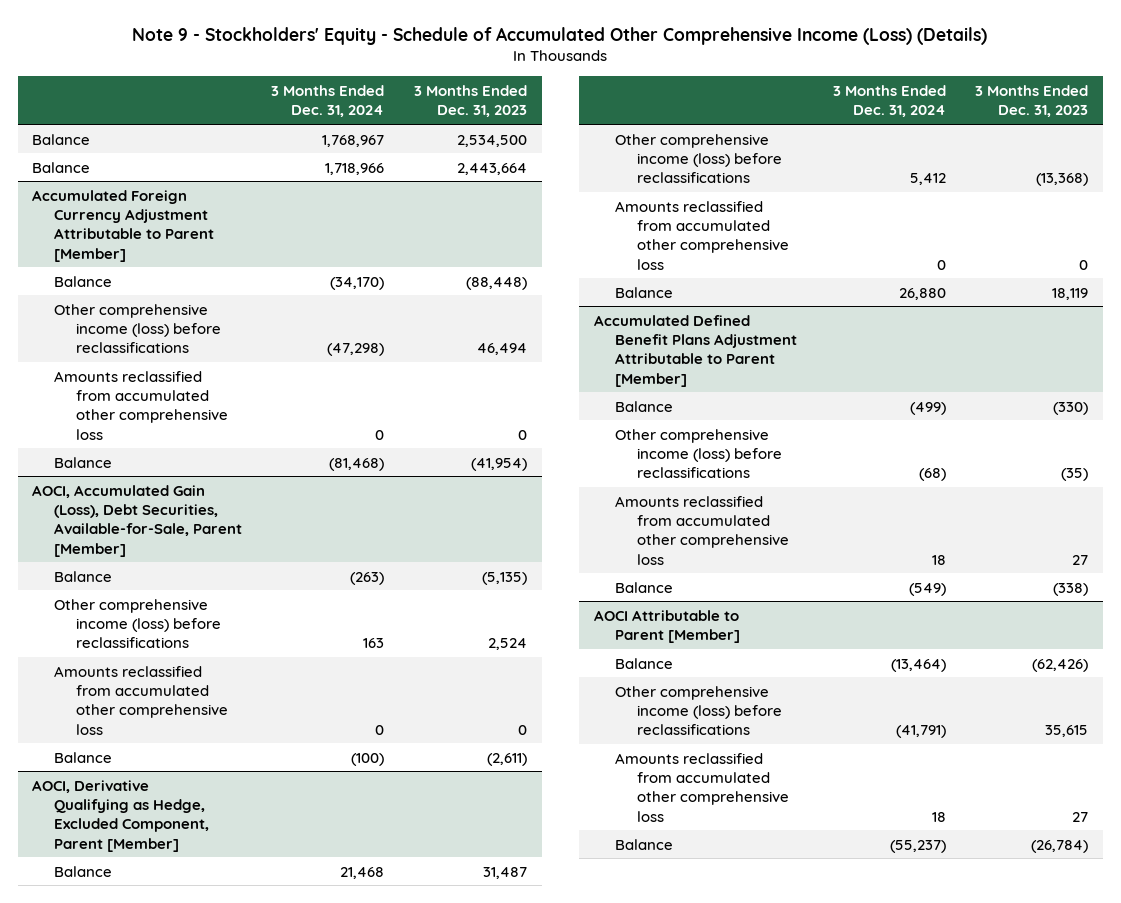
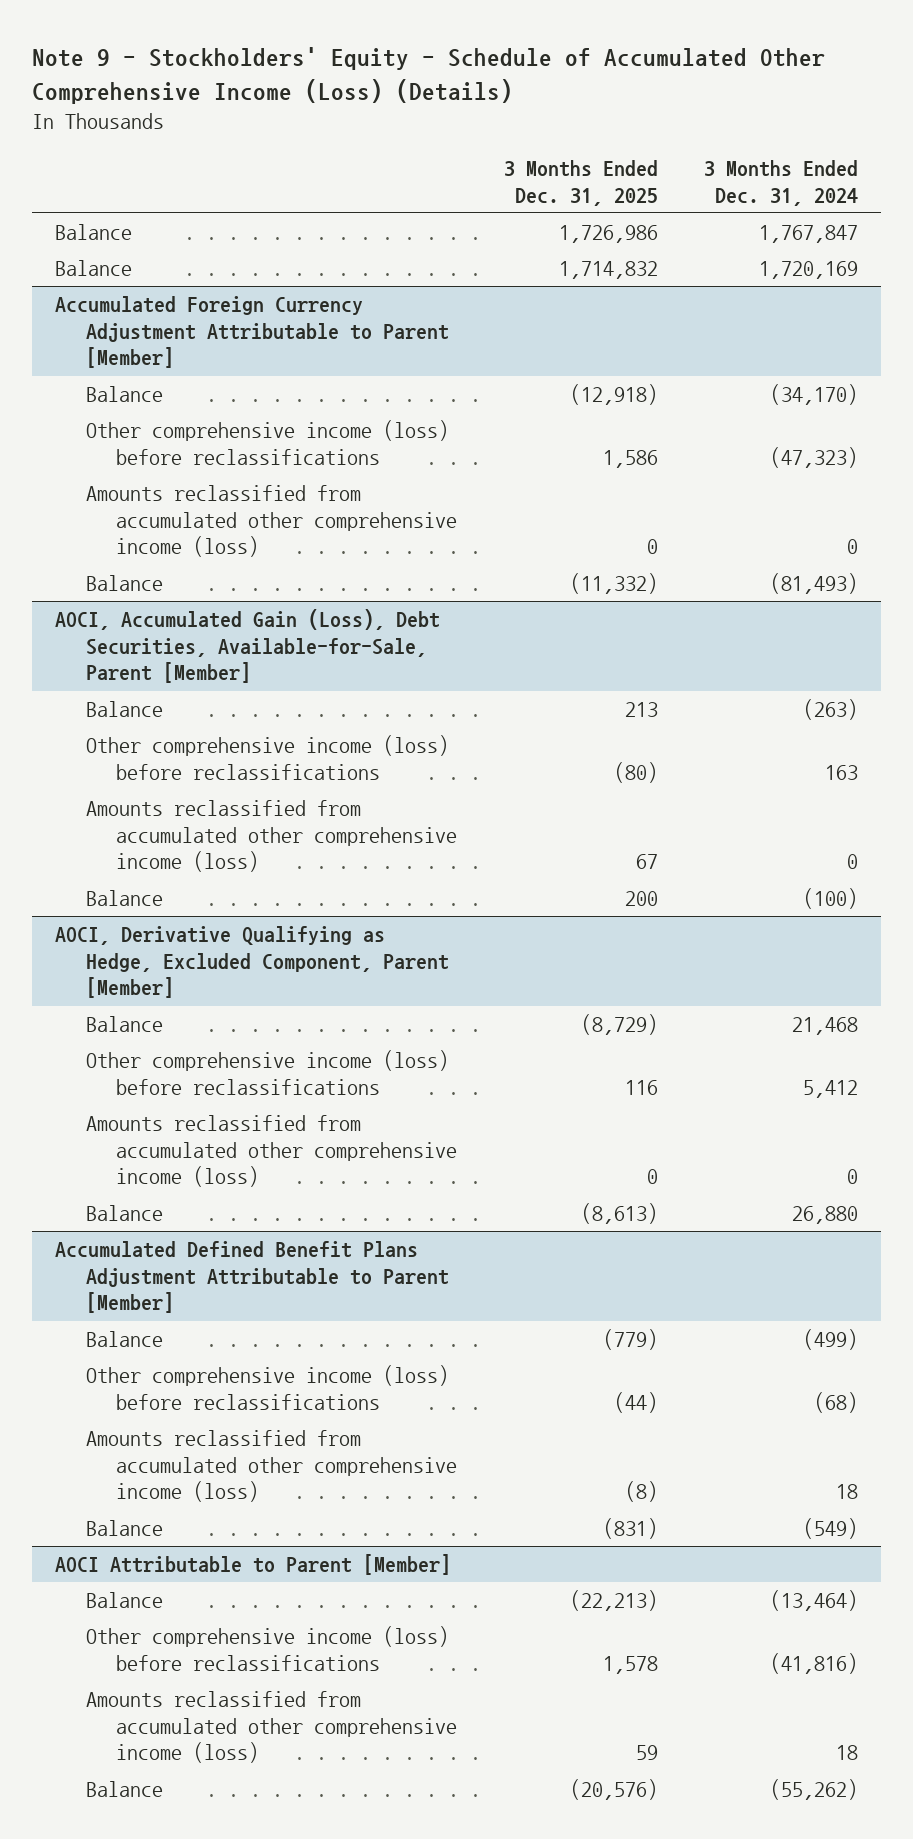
[413,84,527,118] 3 Months Ended Dec. 31, 2023 -> none
none -> [503,159,658,206] 3 Months Ended Dec. 31, 2025
[322,134,385,147] 1,768,967 -> [759,224,859,243] 1,767,847
[325,162,385,175] 1,718,966 -> [759,260,859,279] 1,720,169
[327,343,385,357] (47,298) -> [770,446,859,468] (47,323)
[54,370,228,440] Amounts reclassified from accumulated other comprehensive loss -> [85,484,458,558] Amounts reclassified from accumulated other comprehensive income (loss)
[329,457,385,471] (81,468) -> [770,572,859,594] (81,493)
[54,665,228,735] Amounts reclassified from accumulated other comprehensive loss -> [85,799,458,873] Amounts reclassified from accumulated other comprehensive income (loss)
[615,200,789,270] Amounts reclassified from accumulated other comprehensive loss -> [85,1114,458,1188] Amounts reclassified from accumulated other comprehensive income (loss)
[615,495,789,565] Amounts reclassified from accumulated other comprehensive loss -> [85,1429,458,1503] Amounts reclassified from accumulated other comprehensive income (loss)
[895,725,946,739] (41,791) -> [770,1652,859,1674] (41,816)
[615,752,789,822] Amounts reclassified from accumulated other comprehensive loss -> [85,1690,458,1764] Amounts reclassified from accumulated other comprehensive income (loss)
[889,839,946,853] (55,237) -> [770,1778,859,1800] (55,262)

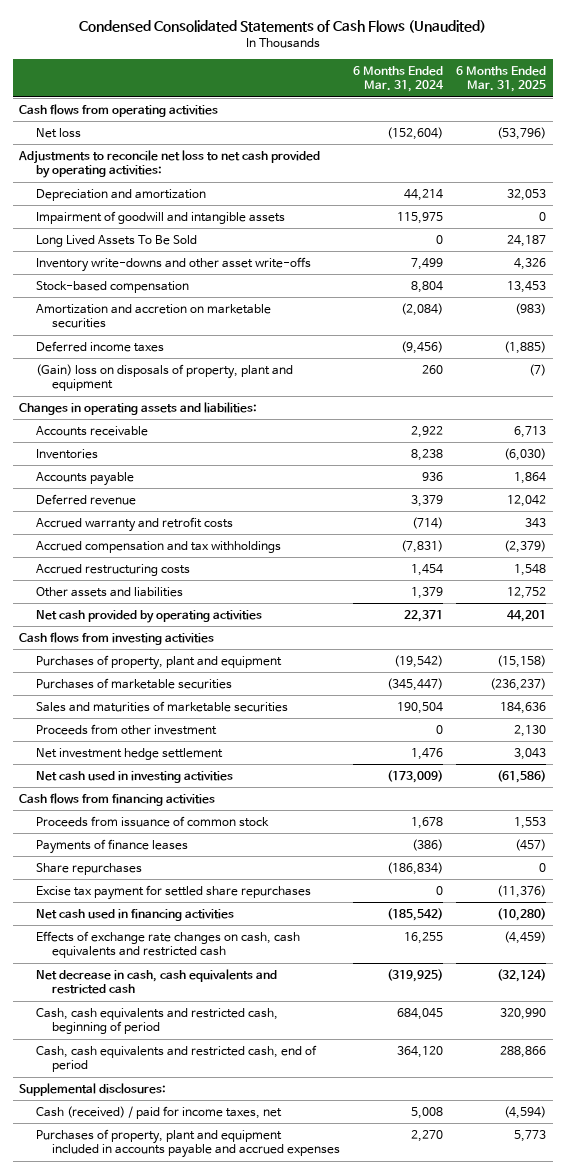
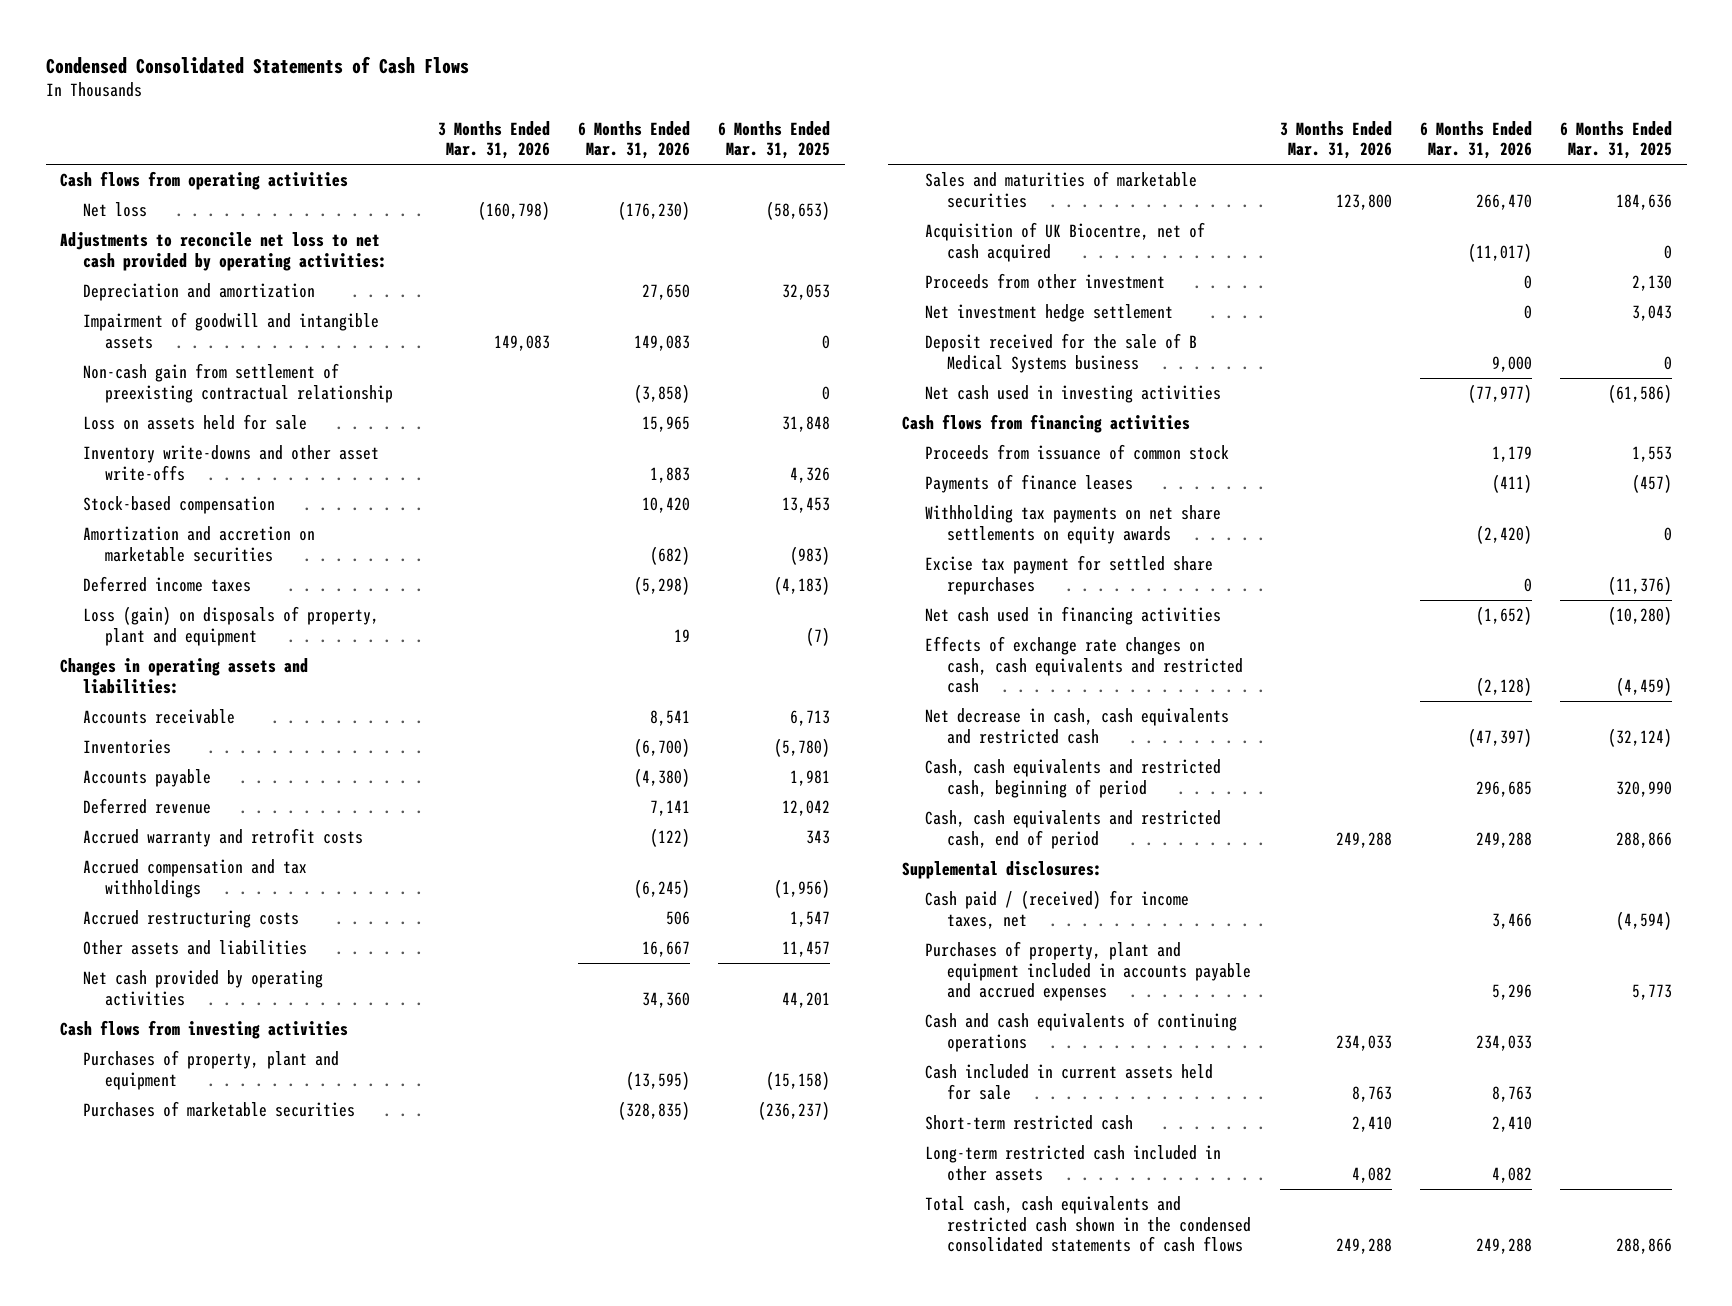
[78,20,486,34] Condensed Consolidated Statements of Cash Flows (Unaudited) -> [45,55,469,74] Condensed Consolidated Statements of Cash Flows
[353,65,445,93] 6 Months Ended Mar. 31, 2024 -> none
none -> [437,120,550,160] 3 Months Ended Mar. 31, 2026
none -> [577,120,690,160] 6 Months Ended Mar. 31, 2026
[497,126,547,140] (53,796) -> [766,201,831,221] (58,653)
[35,234,197,247] Long Lived Assets To Be Sold -> none
none -> [82,363,394,403] Non-cash gain from settlement of preexisting contractual relationship
none -> [82,414,307,431] Loss on assets held for sale
[504,340,547,354] (1,885) -> [774,576,831,596] (4,183)
[35,363,293,392] (Gain) loss on disposals of property, plant and equipment -> [82,606,379,646] Loss (gain) on disposals of property, plant and equipment
[504,447,547,461] (6,030) -> [774,738,831,758] (5,780)
[514,471,547,484] 1,864 -> [790,770,831,787] 1,981
[504,539,547,553] (2,379) -> [774,878,831,898] (1,956)
[514,563,547,576] 1,548 -> [790,911,831,928] 1,547
[507,586,547,599] 12,752 -> [782,941,831,958] 11,457
none -> [924,222,1205,262] Acquisition of UK Biocentre, net of cash acquired
none -> [924,333,1197,373] Deposit received for the sale of B Medical Systems business
[35,862,142,875] Share repurchases -> none
none -> [924,505,1221,544] Withholding tax payments on net share settlements on equity awards
[35,1105,282,1119] Cash (received) / paid for income taxes, net -> [924,890,1189,929] Cash paid / (received) for income taxes, net
none -> [924,1012,1237,1052] Cash and cash equivalents of continuing operations
none -> [924,1064,1213,1100] Cash included in current assets held for sale
none -> [924,1115,1133,1131] Short-term restricted cash
none -> [924,1145,1221,1181] Long-term restricted cash included in other assets
none -> [924,1196,1252,1253] Total cash, cash equivalents and restricted cash shown in the condensed consolidated statements of cash flows

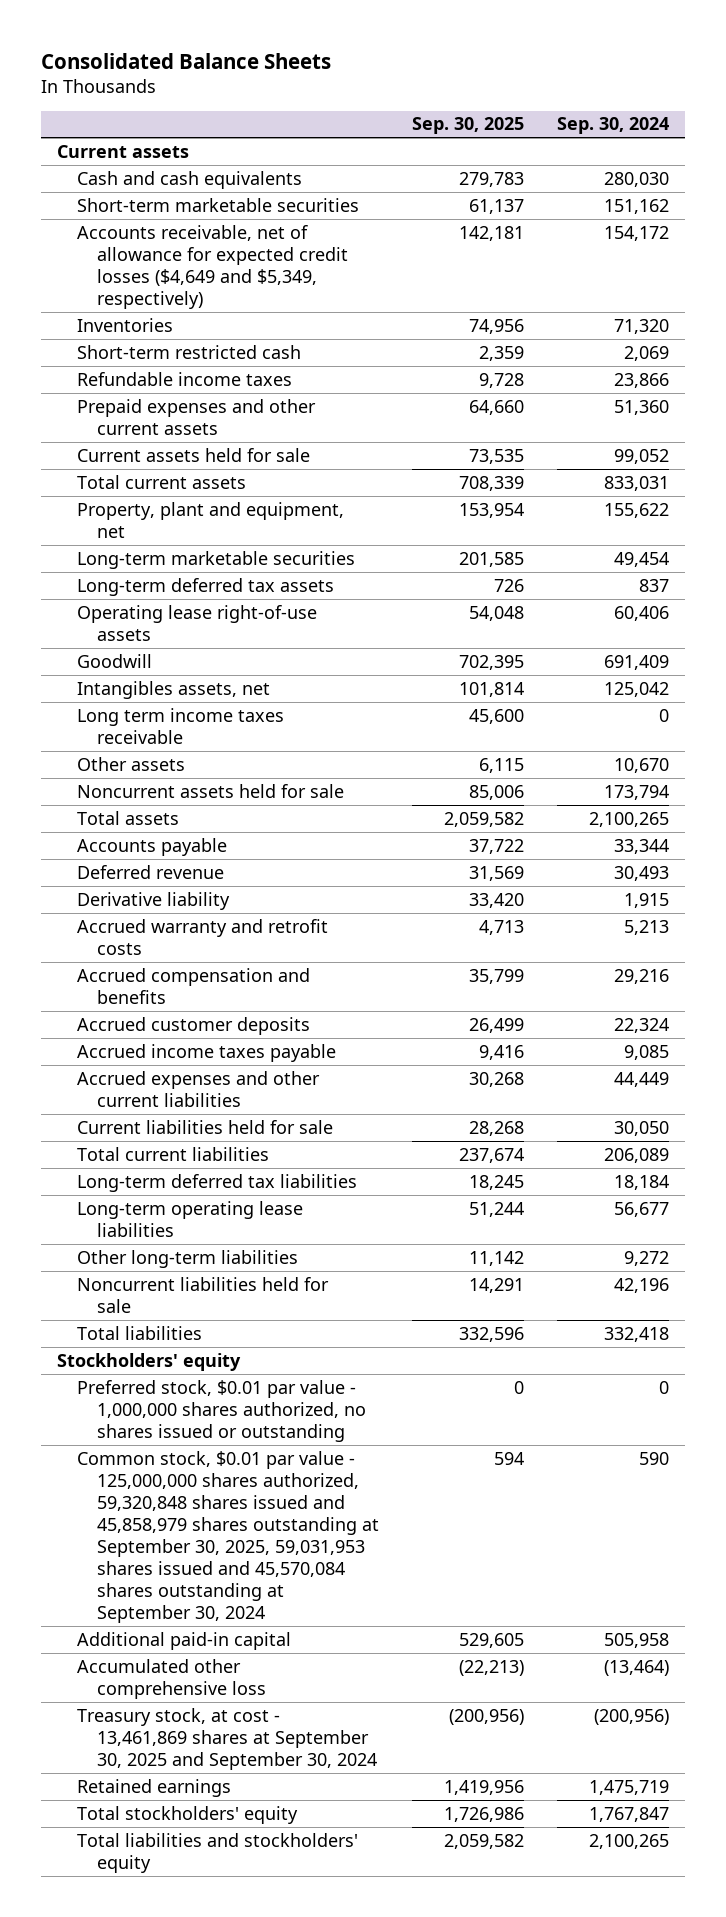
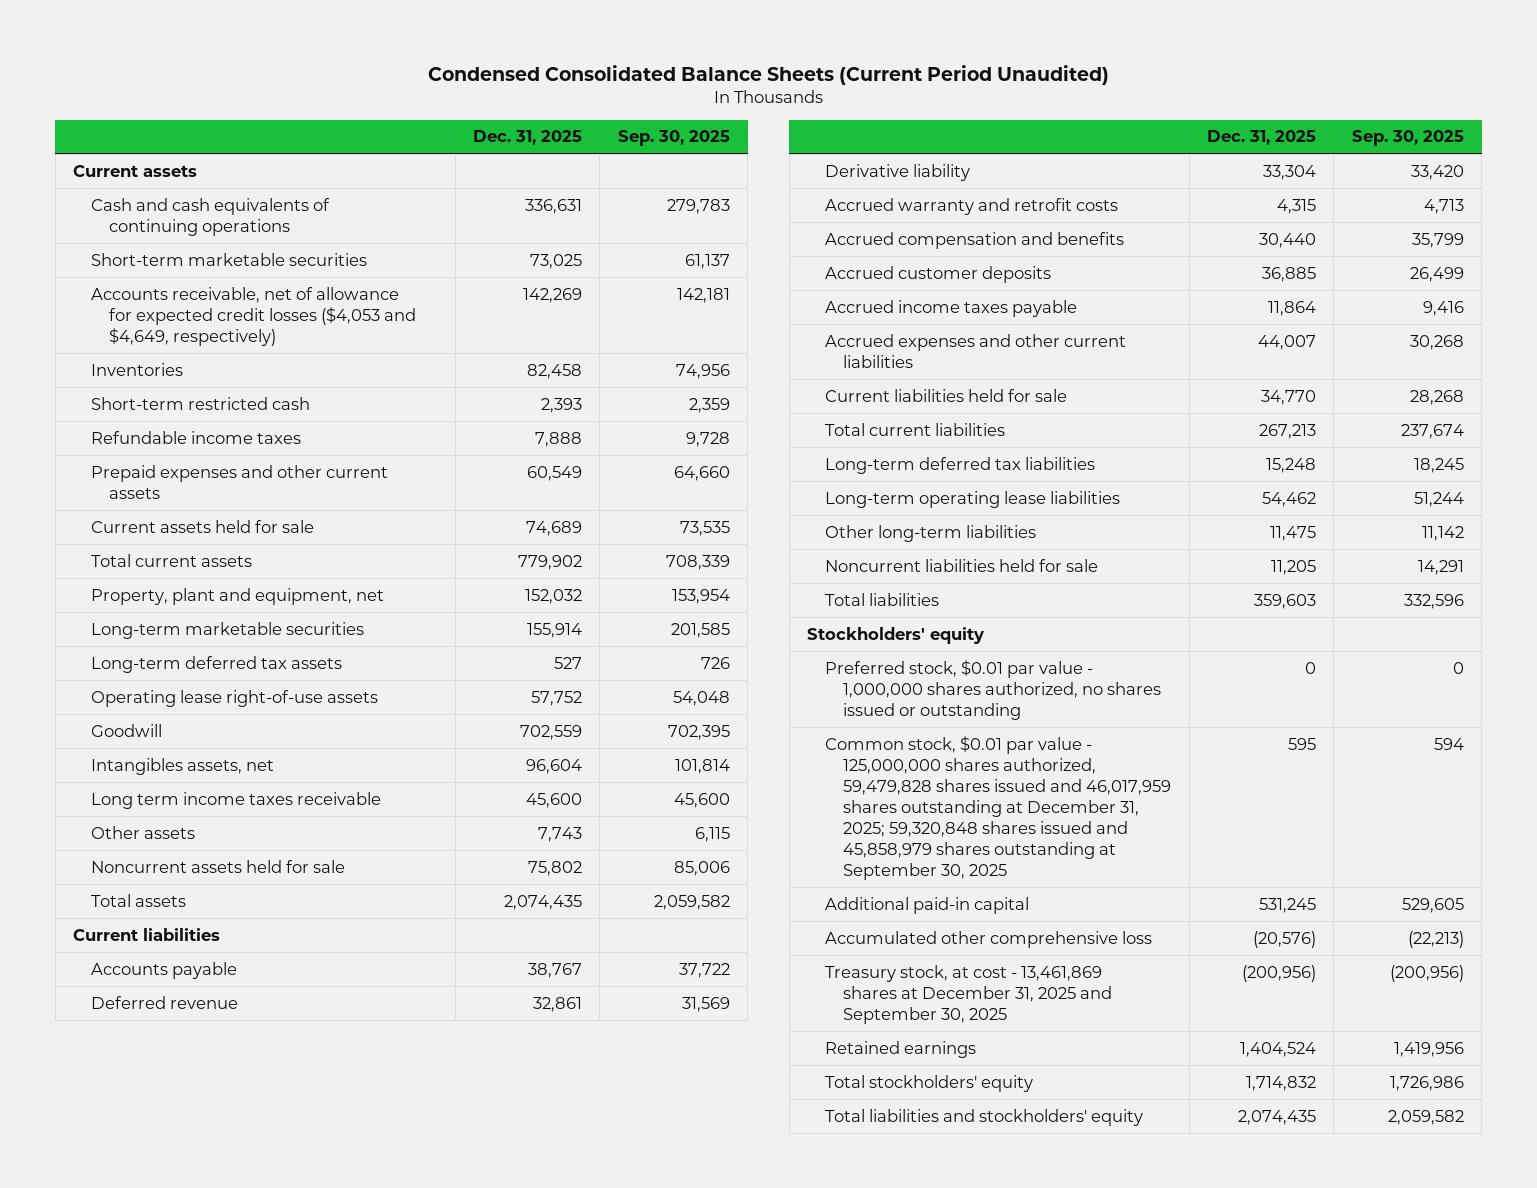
[40,52,331,69] Consolidated Balance Sheets -> [427,64,1109,85] Condensed Consolidated Balance Sheets (Current Period Unaudited)
[556,117,669,135] Sep. 30, 2024 -> none
none -> [473,130,583,146] Dec. 31, 2025
[77,170,303,189] Cash and cash equivalents -> [91,197,331,236] Cash and cash equivalents of continuing operations
[77,224,348,309] Accounts receivable, net of allowance for expected credit losses ($4,649 and $5,349, respectively) -> [91,286,417,346] Accounts receivable, net of allowance for expected credit losses ($4,053 and $4,649, respectively)
none -> [73,927,221,941] Current liabilities
[77,1450,379,1623] Common stock, $0.01 par value - 125,000,000 shares authorized, 59,320,848 shares issued and 45,858,979 shares outstanding at September 30, 2025, 59,031,953 shares issued and 45,570,084 shares outstanding at September 30, 2024 -> [825,735,1172,880] Common stock, $0.01 par value - 125,000,000 shares authorized, 59,479,828 shares issued and 46,017,959 shares outstanding at December 31, 2025; 59,320,848 shares issued and 45,858,979 shares outstanding at September 30, 2025
[77,1707,377,1770] Treasury stock, at cost - 13,461,869 shares at September 30, 2025 and September 30, 2024 -> [825,964,1113,1024] Treasury stock, at cost - 13,461,869 shares at December 31, 2025 and September 30, 2025

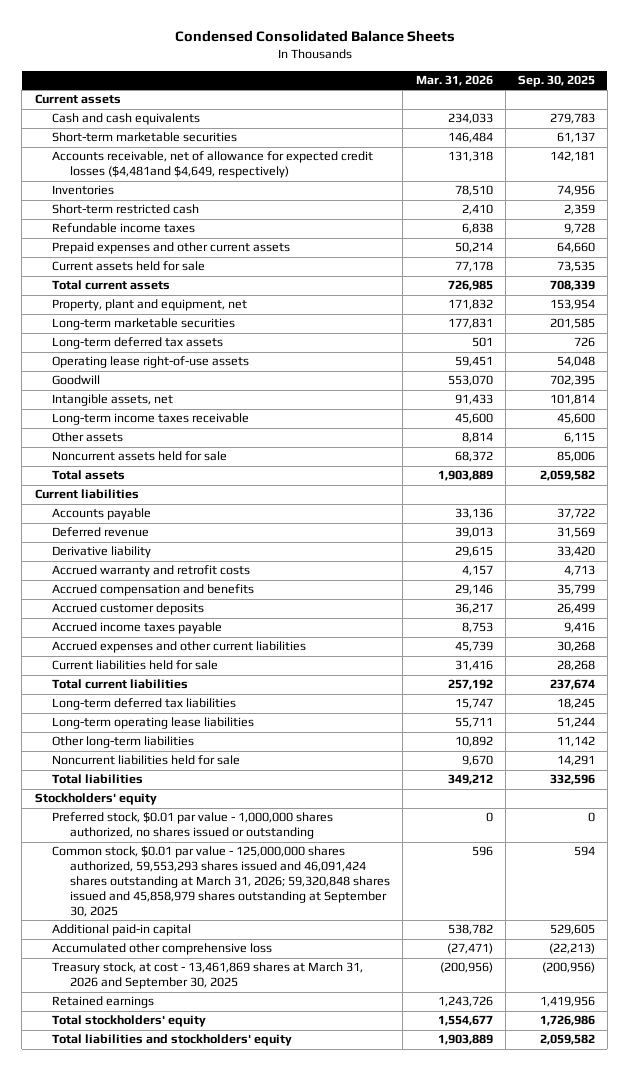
[427,64,1109,85] Condensed Consolidated Balance Sheets (Current Period Unaudited) -> [174,30,455,43] Condensed Consolidated Balance Sheets
[473,130,583,146] Dec. 31, 2025 -> none
none -> [415,75,493,87] Mar. 31, 2026
[91,197,331,236] Cash and cash equivalents of continuing operations -> [52,113,201,126] Cash and cash equivalents
[91,286,417,346] Accounts receivable, net of allowance for expected credit losses ($4,053 and $4,649, respectively) -> [52,151,374,179] Accounts receivable, net of allowance for expected credit losses ($4,481and $4,649, respectively)
[91,757,275,775] Intangibles assets, net -> [52,394,174,407] Intangible assets, net
[91,791,382,809] Long term income taxes receivable -> [52,413,250,426] Long-term income taxes receivable
[825,735,1172,880] Common stock, $0.01 par value - 125,000,000 shares authorized, 59,479,828 shares issued and 46,017,959 shares outstanding at December 31, 2025; 59,320,848 shares issued and 45,858,979 shares outstanding at September 30, 2025 -> [52,846,391,917] Common stock, $0.01 par value - 125,000,000 shares authorized, 59,553,293 shares issued and 46,091,424 shares outstanding at March 31, 2026; 59,320,848 shares issued and 45,858,979 shares outstanding at September 30, 2025
[825,964,1113,1024] Treasury stock, at cost - 13,461,869 shares at December 31, 2025 and September 30, 2025 -> [52,962,364,990] Treasury stock, at cost - 13,461,869 shares at March 31, 2026 and September 30, 2025

